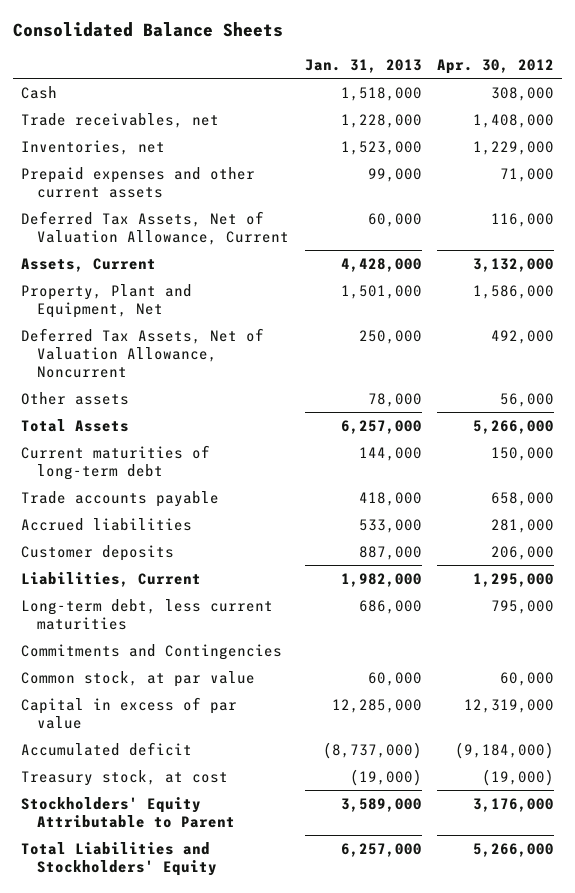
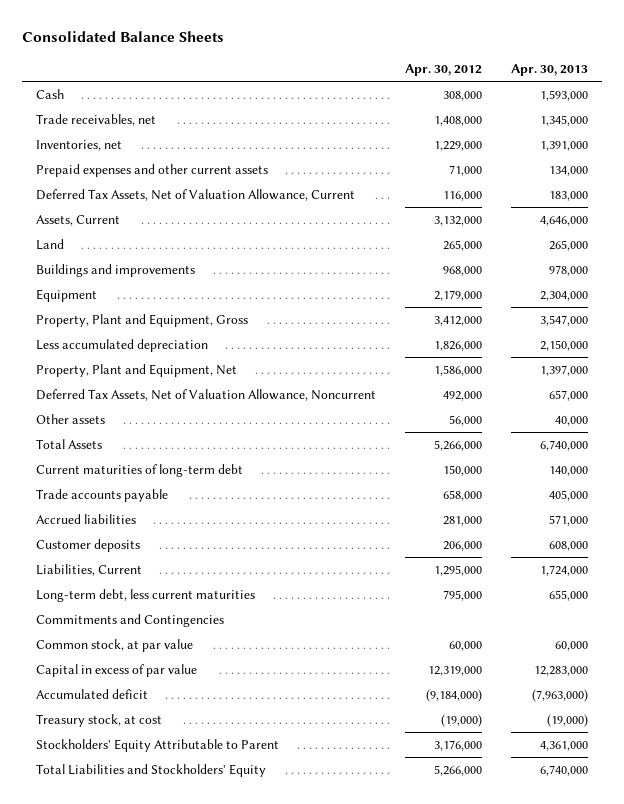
[304,59,422,74] Jan. 31, 2013 -> none
none -> [510,63,588,76] Apr. 30, 2013
none -> [36,239,65,251] Land
none -> [36,264,196,278] Buildings and improvements
none -> [36,289,98,303] Equipment
none -> [36,314,249,328] Property, Plant and Equipment, Gross
none -> [36,339,209,353] Less accumulated depreciation

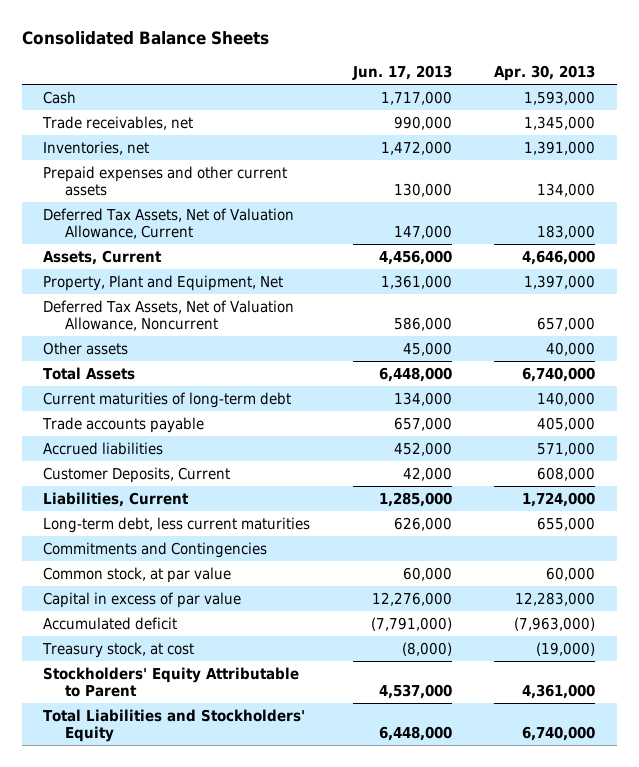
[404,63,482,76] Apr. 30, 2012 -> none
none -> [351,64,452,80] Jun. 17, 2013
[36,239,65,251] Land -> none
[36,264,196,278] Buildings and improvements -> none
[36,289,98,303] Equipment -> none
[36,314,249,328] Property, Plant and Equipment, Gross -> none
[36,339,209,353] Less accumulated depreciation -> none
[36,539,141,553] Customer deposits -> [43,466,231,483] Customer Deposits, Current

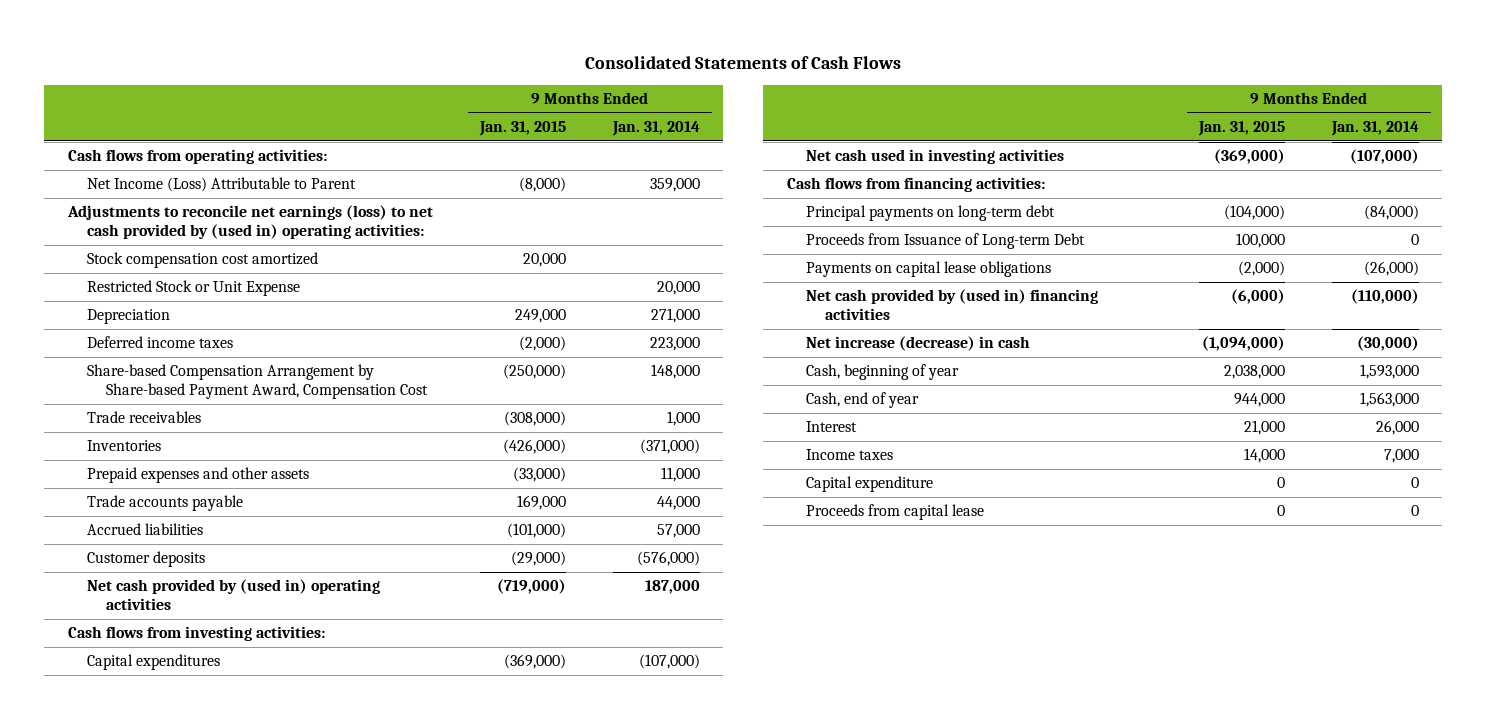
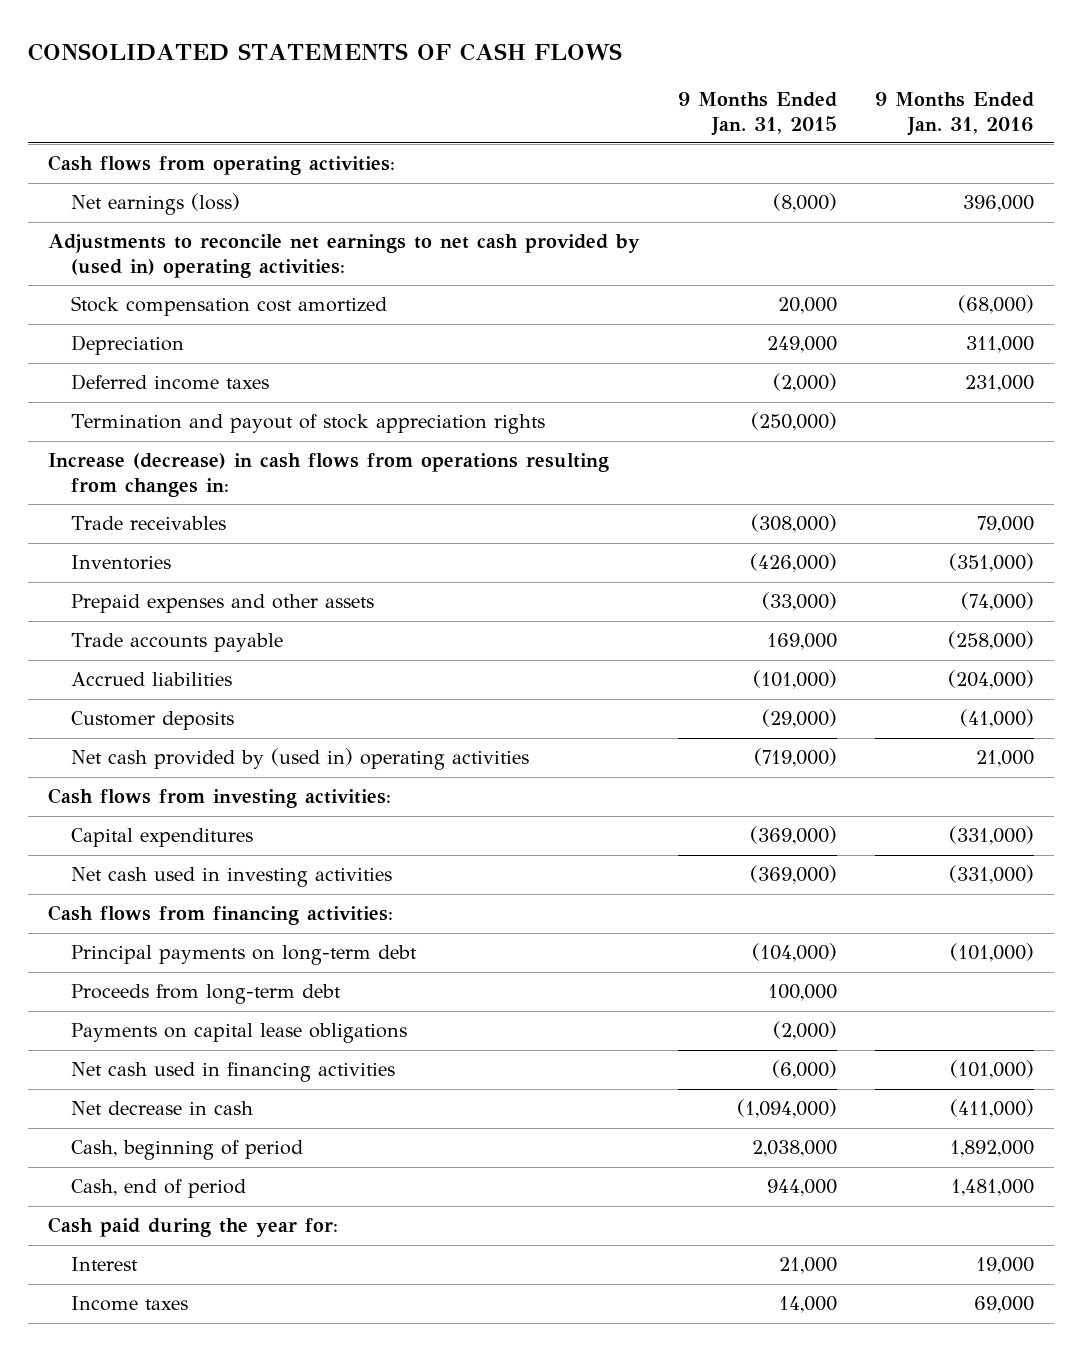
[585,55,902,69] Consolidated Statements of Cash Flows -> [28,42,623,61] CONSOLIDATED STATEMENTS OF CASH FLOWS
[611,121,700,137] Jan. 31, 2014 -> none
none -> [875,92,1035,136] 9 Months Ended Jan. 31, 2016
[86,177,356,193] Net Income (Loss) Attributable to Parent -> [71,193,241,216] Net earnings (loss)
[66,205,433,239] Adjustments to reconcile net earnings (loss) to net cash provided by (used in) operating activities: -> [47,234,640,278] Adjustments to reconcile net earnings to net cash provided by (used in) operating activities:
[86,280,300,297] Restricted Stock or Unit Expense -> none
[86,364,429,399] Share-based Compensation Arrangement by Share-based Payment Award, Compensation Cost -> none
none -> [71,414,546,435] Termination and payout of stock appreciation rights
none -> [47,453,609,497] Increase (decrease) in cash flows from operations resulting from changes in:
[805,233,1085,250] Proceeds from Issuance of Long-term Debt -> [71,984,342,1005] Proceeds from long-term debt
[805,289,1098,320] Net cash provided by (used in) financing activities -> [71,1062,396,1083] Net cash used in financing activities
[805,336,1030,352] Net increase (decrease) in cash -> [71,1101,254,1116] Net decrease in cash
[805,364,959,381] Cash, beginning of year -> [71,1140,304,1161] Cash, beginning of period
[805,392,919,409] Cash, end of year -> [71,1179,247,1199] Cash, end of period
none -> [47,1217,338,1238] Cash paid during the year for:
[805,476,933,493] Capital expenditure -> none
[805,504,984,521] Proceeds from capital lease -> none

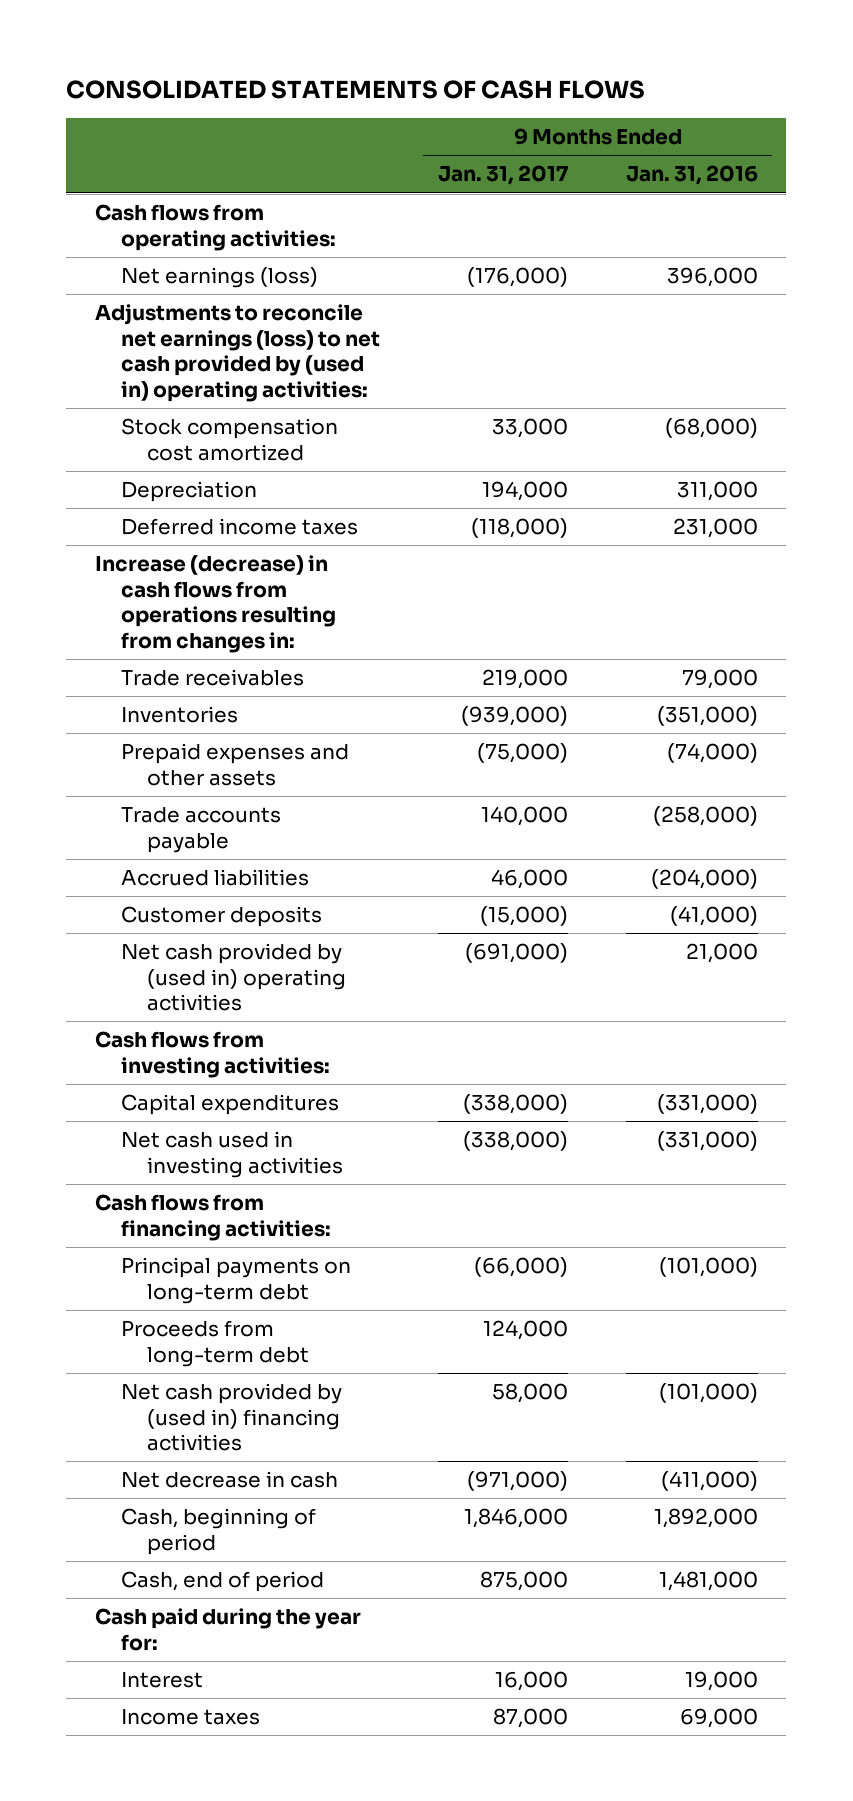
[678,92,838,136] 9 Months Ended Jan. 31, 2015 -> none
none -> [437,165,568,186] Jan. 31, 2017
[47,234,640,278] Adjustments to reconcile net earnings to net cash provided by (used in) operating activities: -> [94,304,381,402] Adjustments to reconcile net earnings (loss) to net cash provided by (used in) operating activities:
[71,414,546,435] Termination and payout of stock appreciation rights -> none
[71,1023,408,1044] Payments on capital lease obligations -> none
[71,1062,396,1083] Net cash used in financing activities -> [121,1383,343,1452] Net cash provided by (used in) financing activities

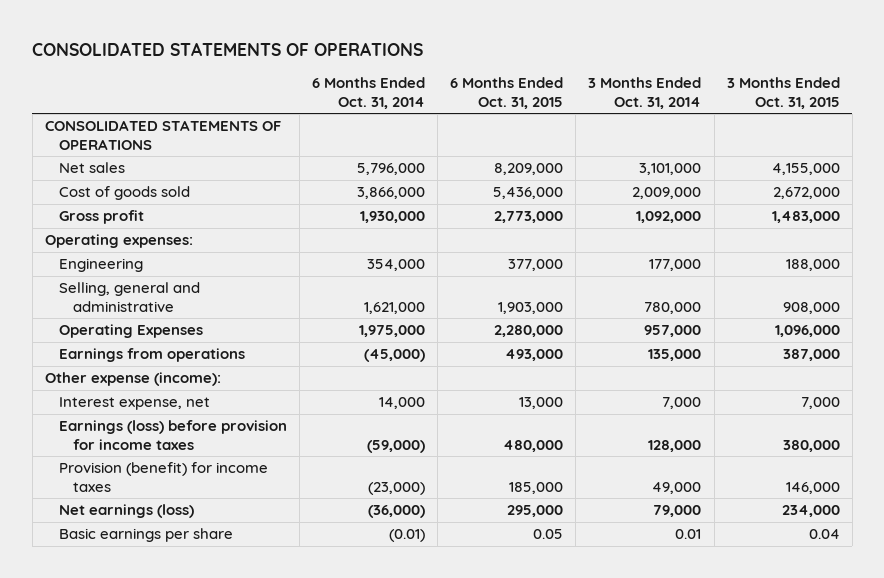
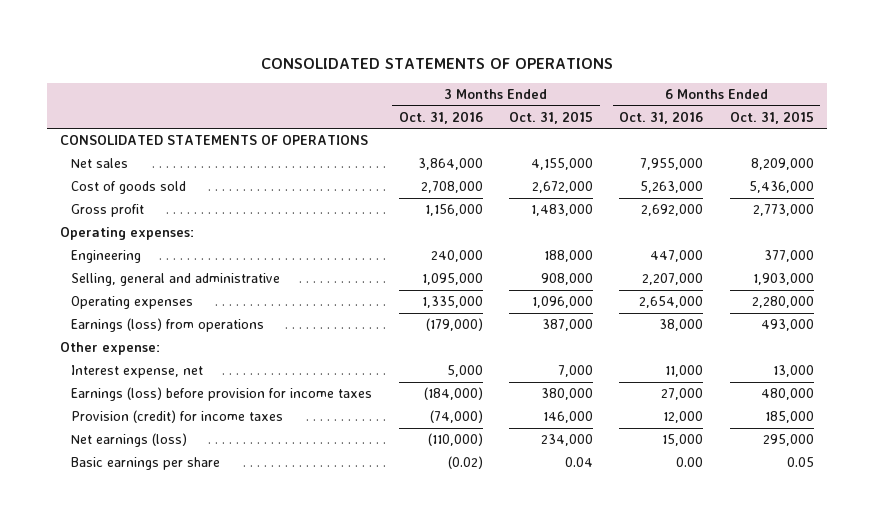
[312,77,426,109] 6 Months Ended Oct. 31, 2014 -> none
[588,77,702,109] 3 Months Ended Oct. 31, 2014 -> none
none -> [398,110,483,124] Oct. 31, 2016
none -> [619,110,704,124] Oct. 31, 2016
[59,324,204,339] Operating Expenses -> [71,296,194,310] Operating expenses
[59,348,246,363] Earnings from operations -> [71,318,265,333] Earnings (loss) from operations
[44,372,221,387] Other expense (income): -> [60,342,161,356] Other expense:
[59,462,269,492] Provision (benefit) for income taxes -> [71,410,284,424] Provision (credit) for income taxes

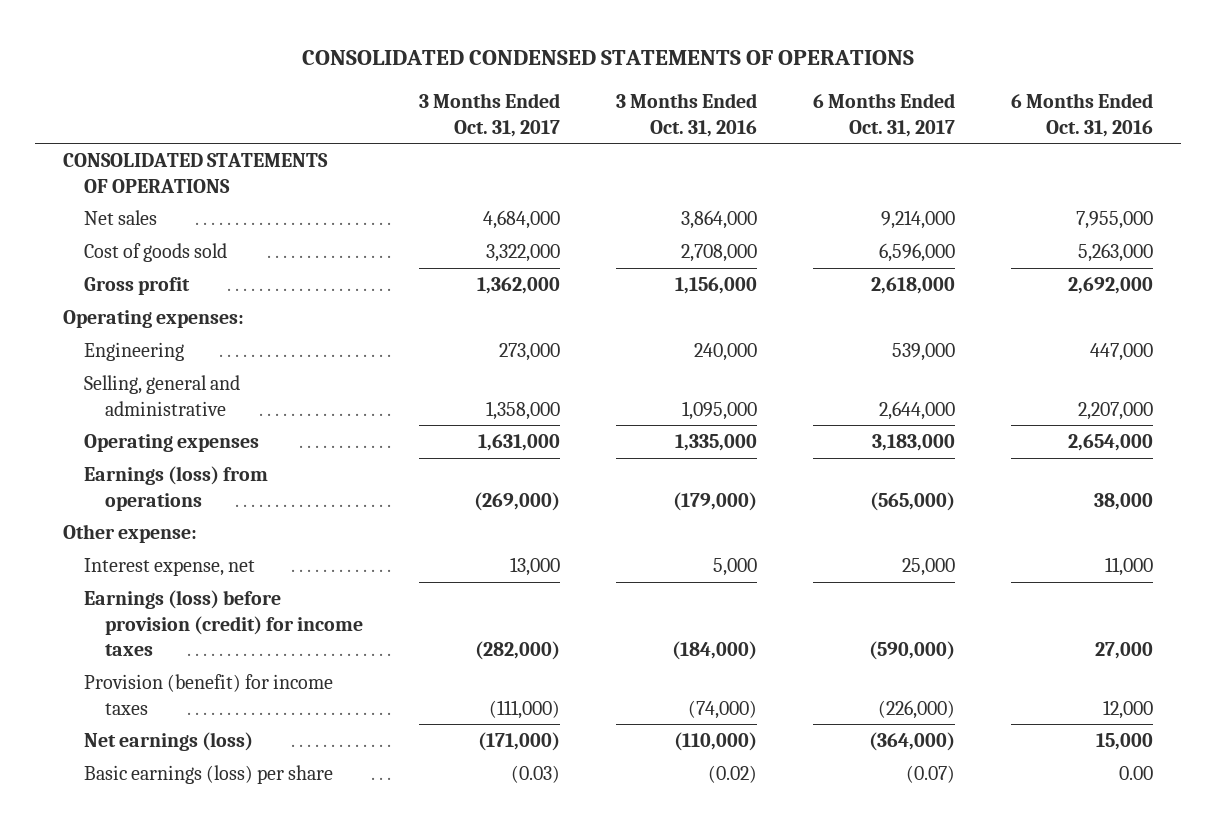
[260,57,613,69] CONSOLIDATED STATEMENTS OF OPERATIONS -> [301,50,914,66] CONSOLIDATED CONDENSED STATEMENTS OF OPERATIONS
[509,110,594,124] Oct. 31, 2015 -> none
[729,110,814,124] Oct. 31, 2015 -> none
none -> [418,93,560,137] 3 Months Ended Oct. 31, 2017
none -> [812,93,955,137] 6 Months Ended Oct. 31, 2017
[71,387,373,402] Earnings (loss) before provision for income taxes -> [83,590,363,656] Earnings (loss) before provision (credit) for income taxes
[71,410,284,424] Provision (credit) for income taxes -> [83,674,333,715] Provision (benefit) for income taxes
[71,457,221,471] Basic earnings per share -> [83,765,333,785] Basic earnings (loss) per share

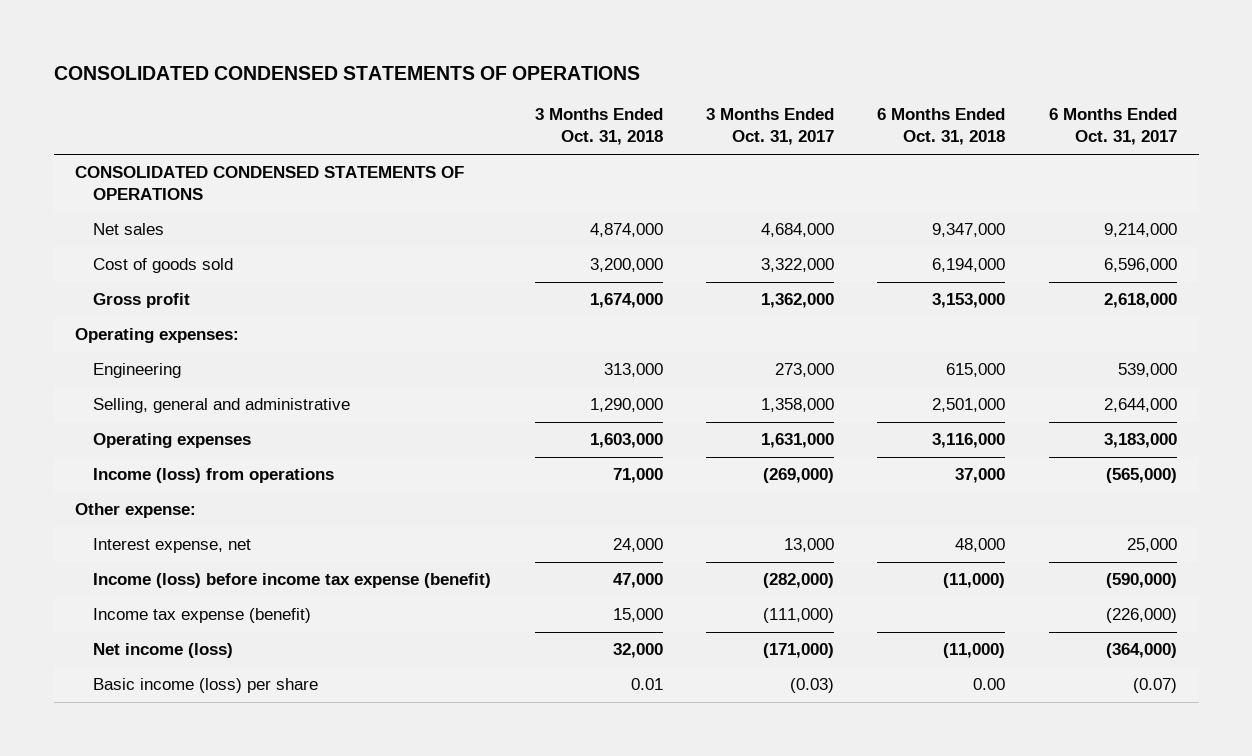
[615,93,757,137] 3 Months Ended Oct. 31, 2016 -> none
[1010,93,1153,137] 6 Months Ended Oct. 31, 2016 -> none
none -> [534,108,663,146] 3 Months Ended Oct. 31, 2018
none -> [877,108,1006,146] 6 Months Ended Oct. 31, 2018
[62,153,328,193] CONSOLIDATED STATEMENTS OF OPERATIONS -> [75,166,465,201] CONSOLIDATED CONDENSED STATEMENTS OF OPERATIONS
[83,466,268,511] Earnings (loss) from operations -> [93,468,335,484] Income (loss) from operations
[83,590,363,656] Earnings (loss) before provision (credit) for income taxes -> [93,573,492,589] Income (loss) before income tax expense (benefit)
[83,674,333,715] Provision (benefit) for income taxes -> [93,608,312,624] Income tax expense (benefit)
[83,732,253,752] Net earnings (loss) -> [93,643,234,659] Net income (loss)
[83,765,333,785] Basic earnings (loss) per share -> [93,678,319,694] Basic income (loss) per share

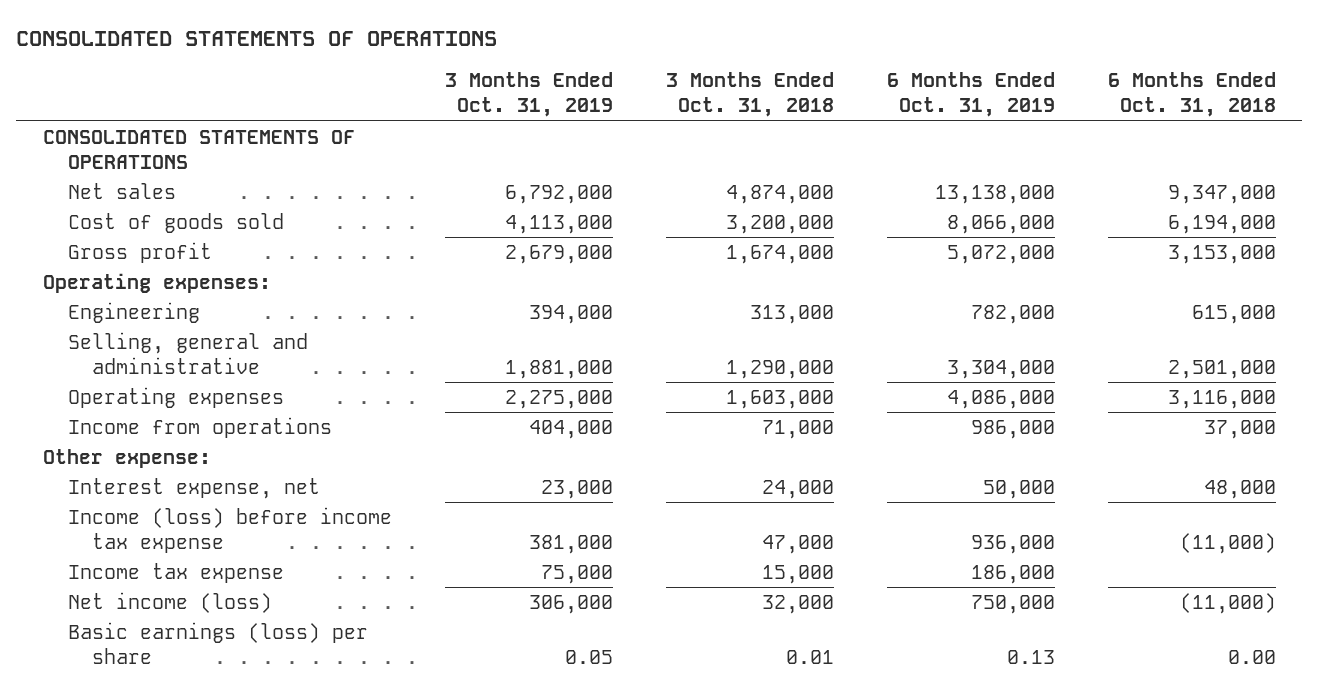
[53,65,640,80] CONSOLIDATED CONDENSED STATEMENTS OF OPERATIONS -> [16,31,498,47] CONSOLIDATED STATEMENTS OF OPERATIONS
[705,108,834,146] 3 Months Ended Oct. 31, 2017 -> none
[1048,108,1177,146] 6 Months Ended Oct. 31, 2017 -> none
none -> [444,72,613,118] 3 Months Ended Oct. 31, 2019
none -> [886,72,1055,118] 6 Months Ended Oct. 31, 2019
[75,166,465,201] CONSOLIDATED CONDENSED STATEMENTS OF OPERATIONS -> [42,129,355,169] CONSOLIDATED STATEMENTS OF OPERATIONS
[93,468,335,484] Income (loss) from operations -> [67,416,332,438] Income from operations
[93,573,492,589] Income (loss) before income tax expense (benefit) -> [67,506,392,553] Income (loss) before income tax expense
[93,608,312,624] Income tax expense (benefit) -> [67,562,284,583] Income tax expense
[93,678,319,694] Basic income (loss) per share -> [67,621,368,664] Basic earnings (loss) per share

